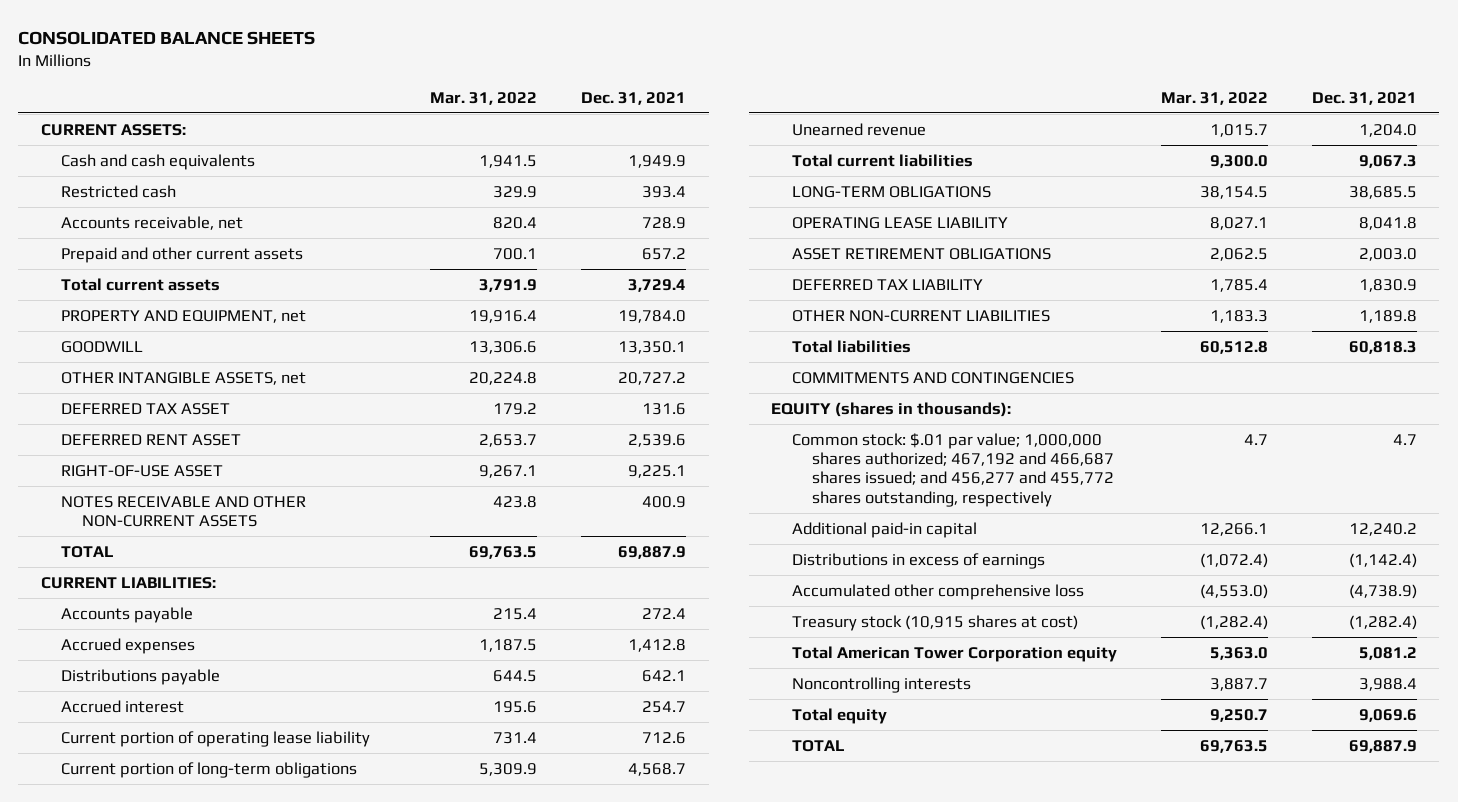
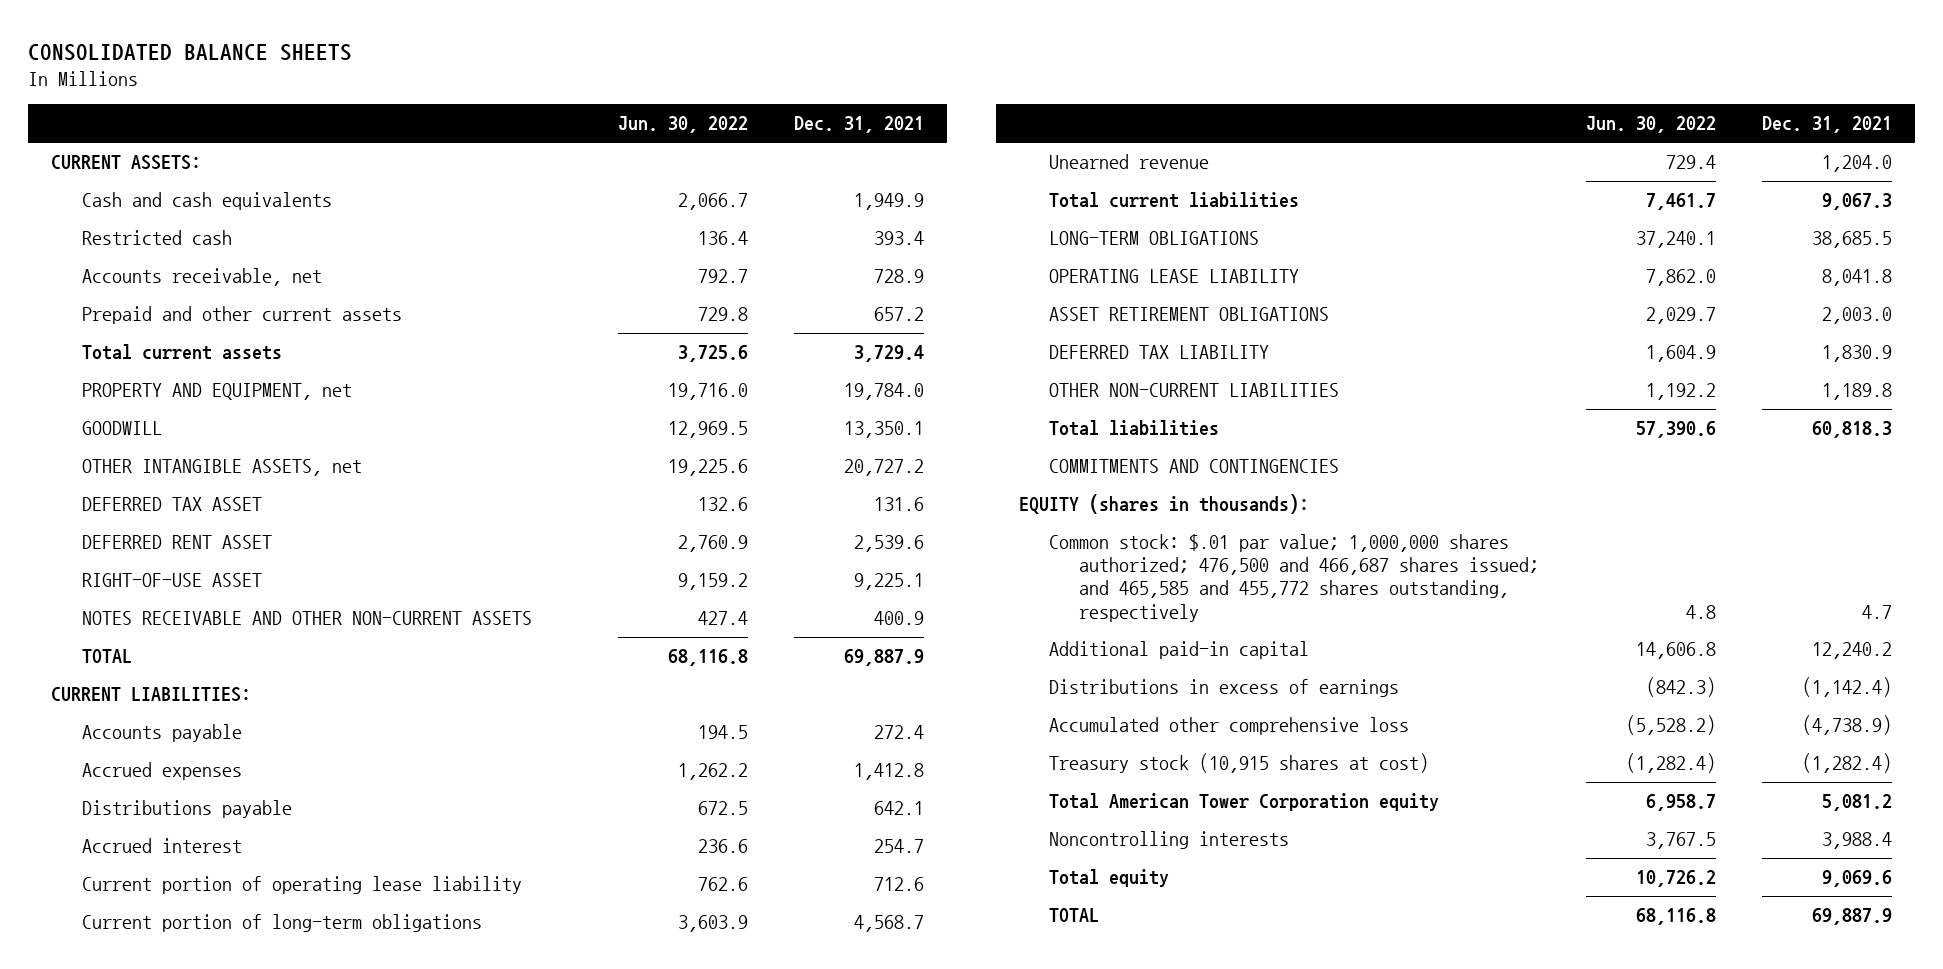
[430,91,538,105] Mar. 31, 2022 -> none
none -> [617,116,748,134] Jun. 30, 2022
[791,432,1115,507] Common stock: $.01 par value; 1,000,000 shares authorized; 467,192 and 466,687 shares issued; and 456,277 and 455,772 shares outstanding, respectively -> [1049,534,1540,622] Common stock: $.01 par value; 1,000,000 shares authorized; 476,500 and 466,687 shares issued; and 465,585 and 455,772 shares outstanding, respectively

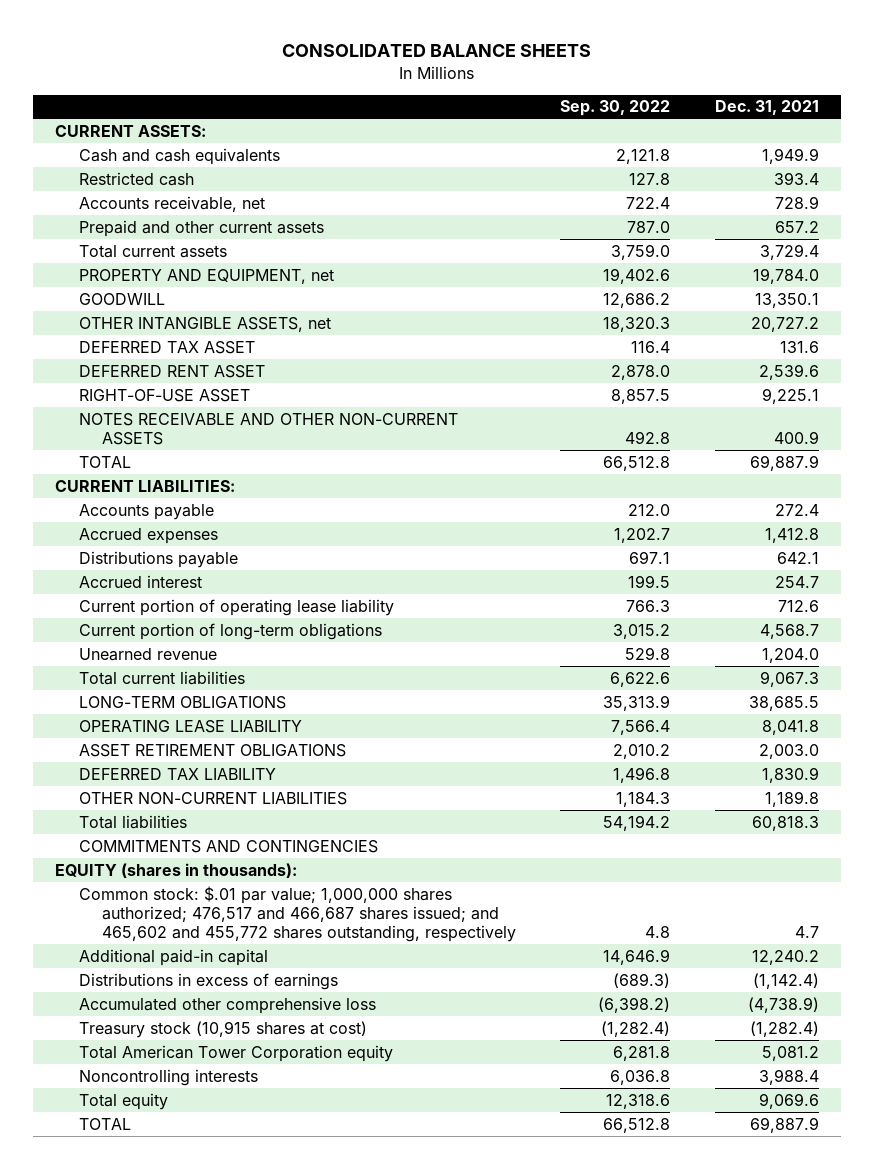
[617,116,748,134] Jun. 30, 2022 -> none
none -> [560,100,671,117] Sep. 30, 2022
[1049,534,1540,622] Common stock: $.01 par value; 1,000,000 shares authorized; 476,500 and 466,687 shares issued; and 465,585 and 455,772 shares outstanding, respectively -> [78,885,517,943] Common stock: $.01 par value; 1,000,000 shares authorized; 476,517 and 466,687 shares issued; and 465,602 and 455,772 shares outstanding, respectively

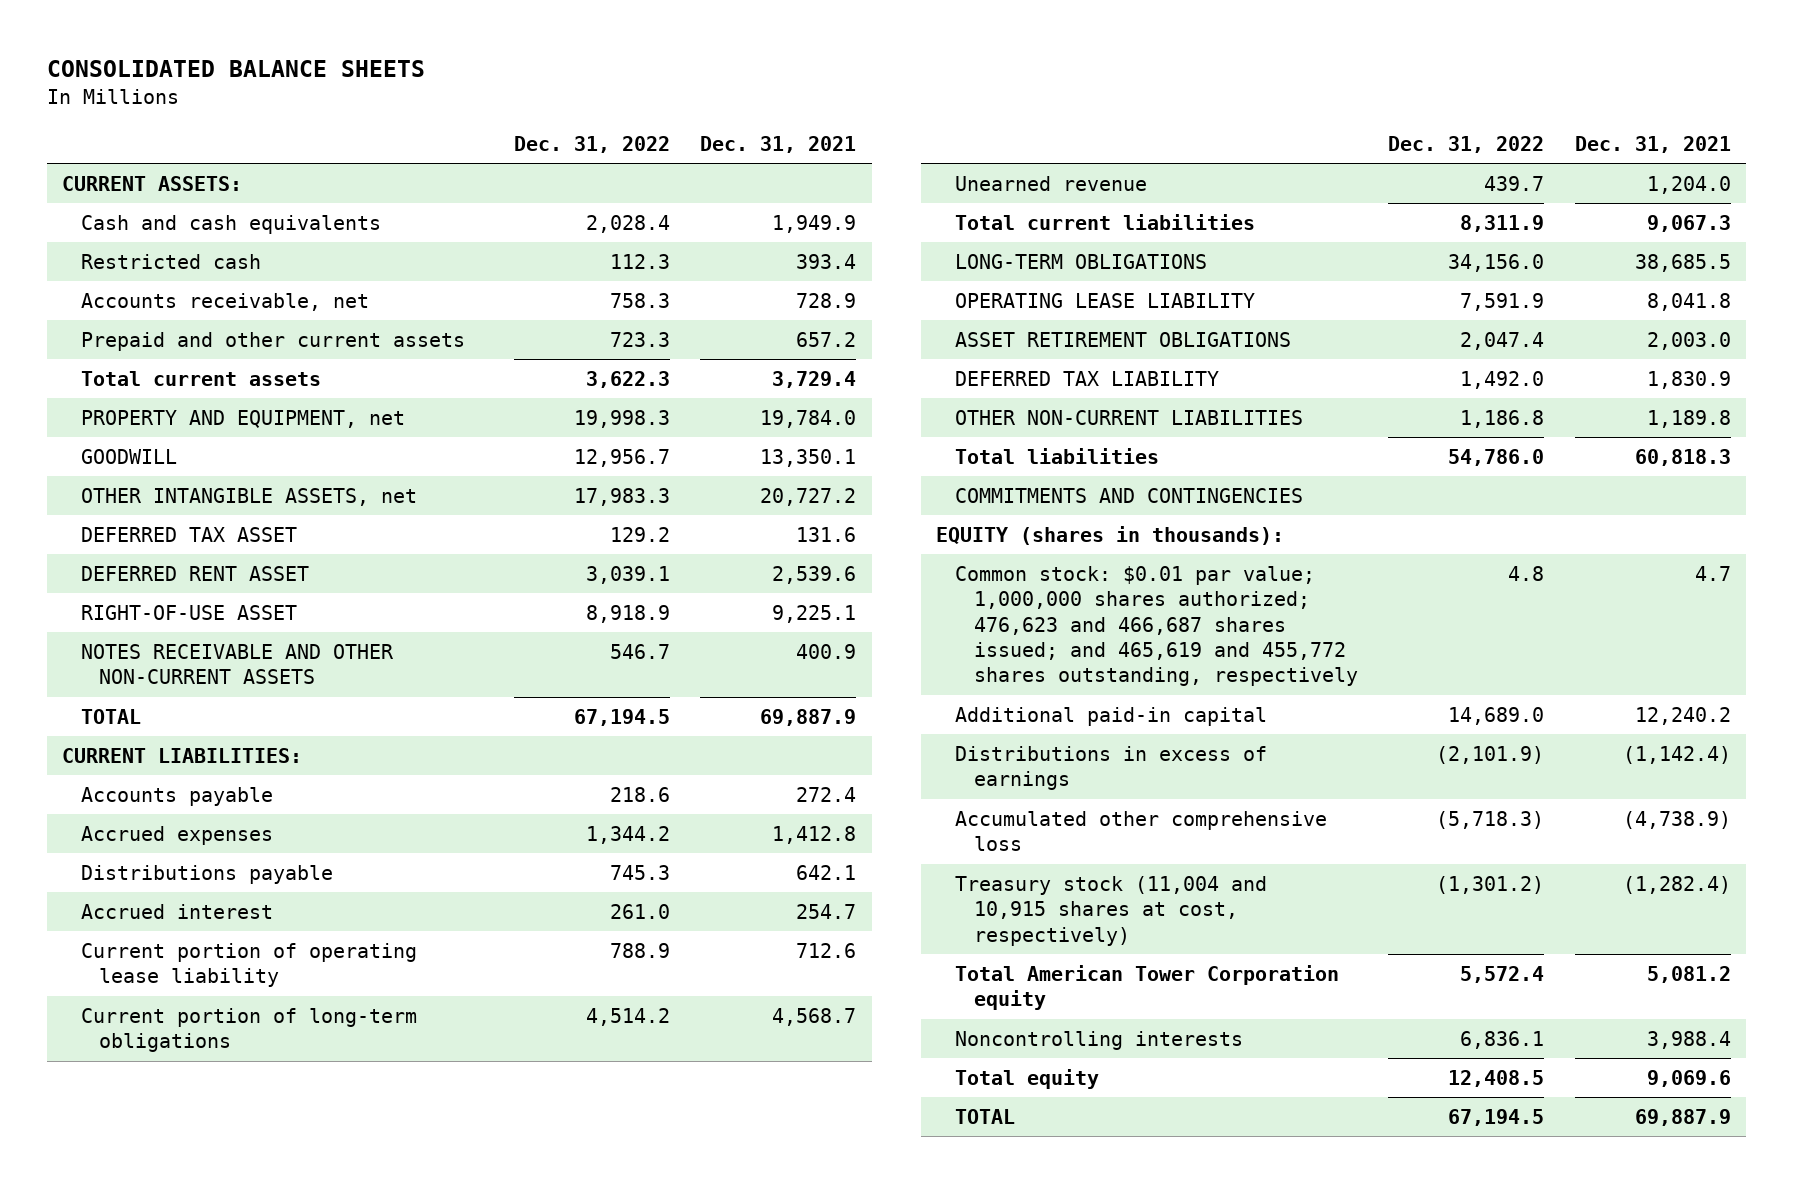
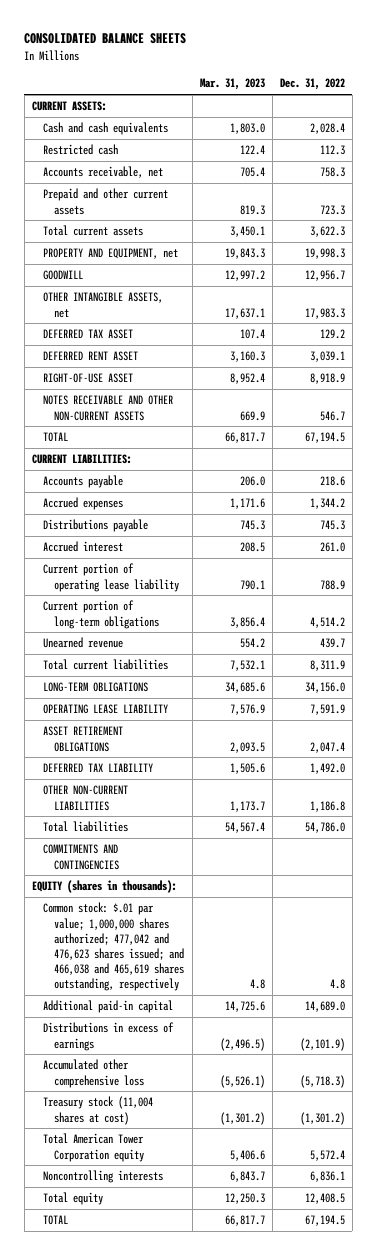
[700,136,857,154] Dec. 31, 2021 -> none
none -> [199,78,265,91] Mar. 31, 2023
[954,565,1358,687] Common stock: $0.01 par value; 1,000,000 shares authorized; 476,623 and 466,687 shares issued; and 465,619 and 455,772 shares outstanding, respectively -> [43,902,185,991] Common stock: $.01 par value; 1,000,000 shares authorized; 477,042 and 476,623 shares issued; and 466,038 and 465,619 shares outstanding, respectively
[954,875,1267,946] Treasury stock (11,004 and 10,915 shares at cost, respectively) -> [43,1096,154,1125] Treasury stock (11,004 shares at cost)

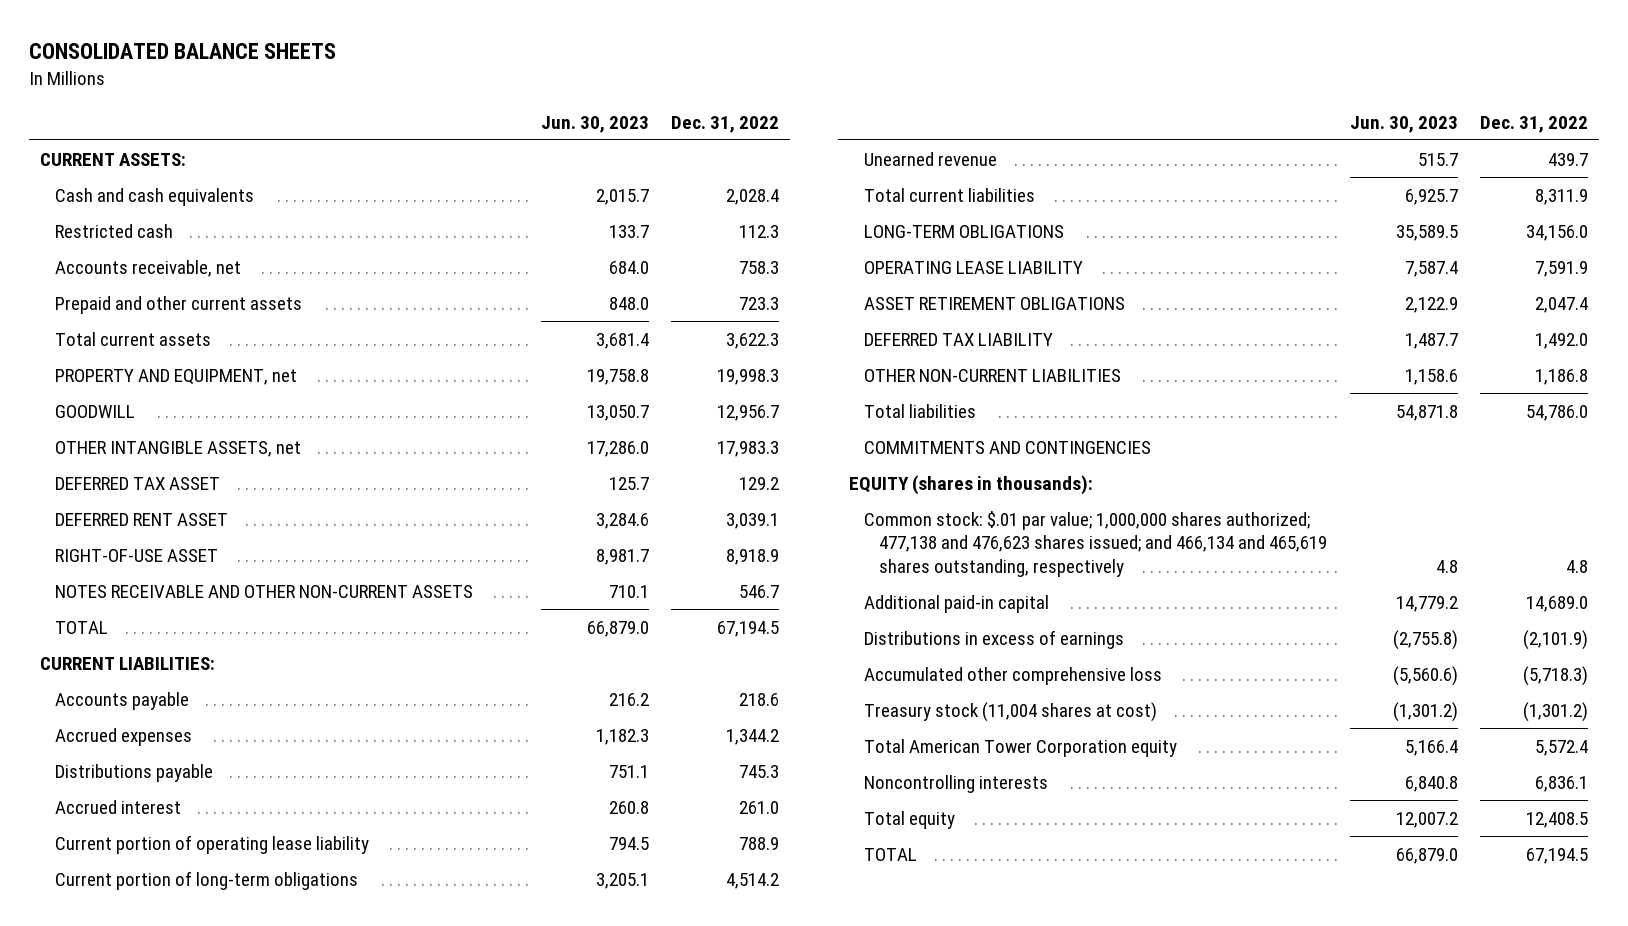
[199,78,265,91] Mar. 31, 2023 -> none
none -> [540,115,649,133] Jun. 30, 2023
[43,902,185,991] Common stock: $.01 par value; 1,000,000 shares authorized; 477,042 and 476,623 shares issued; and 466,038 and 465,619 shares outstanding, respectively -> [864,510,1328,577] Common stock: $.01 par value; 1,000,000 shares authorized; 477,138 and 476,623 shares issued; and 466,134 and 465,619 shares outstanding, respectively

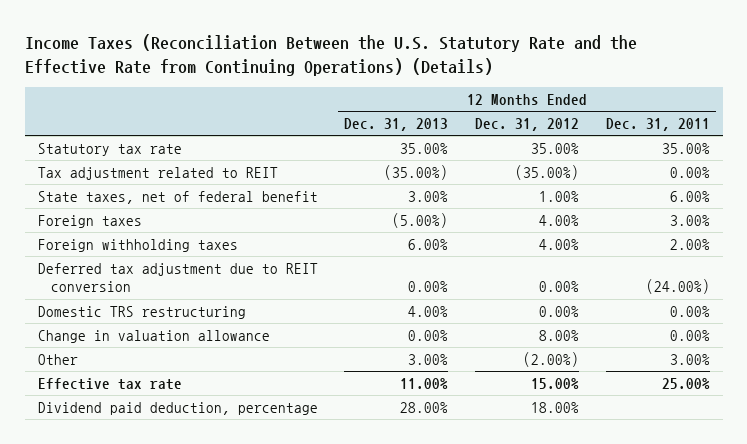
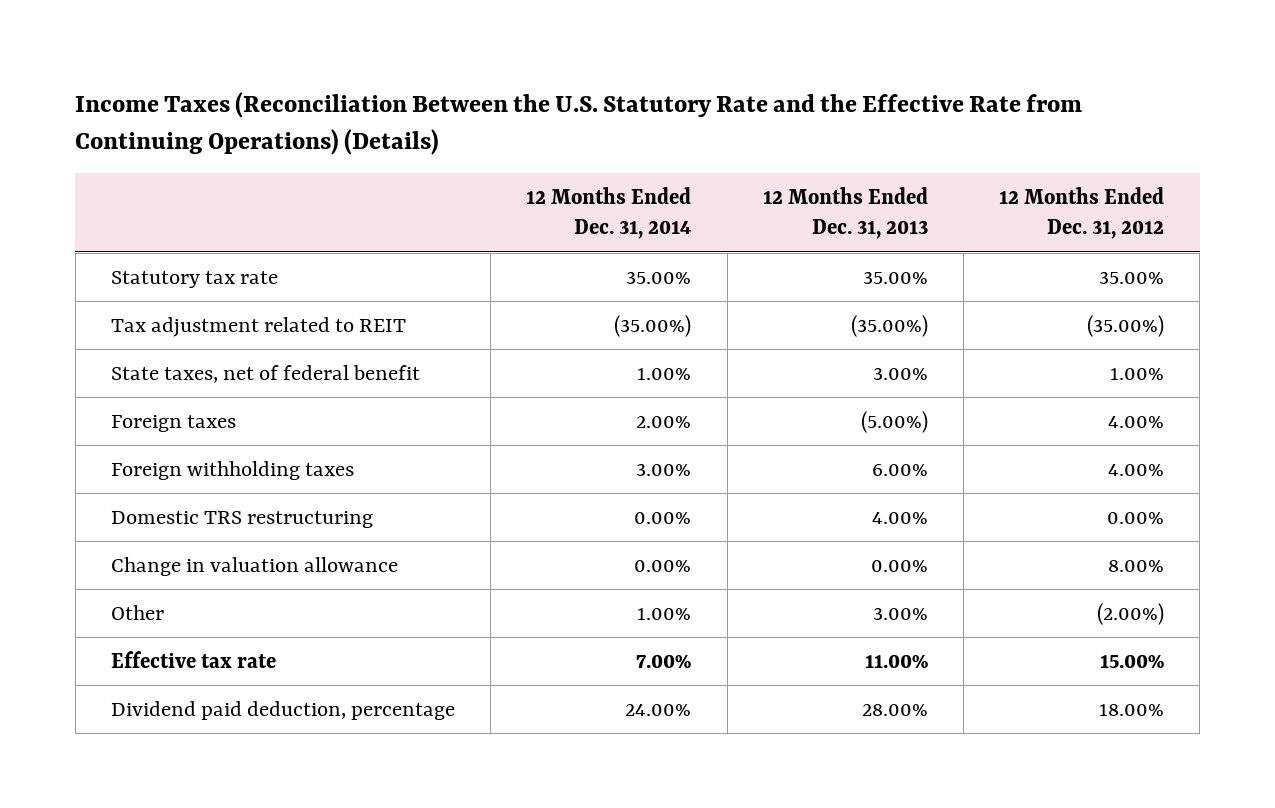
[605,117,710,131] Dec. 31, 2011 -> none
none -> [526,187,692,240] 12 Months Ended Dec. 31, 2014
[37,262,318,293] Deferred tax adjustment due to REIT conversion -> none

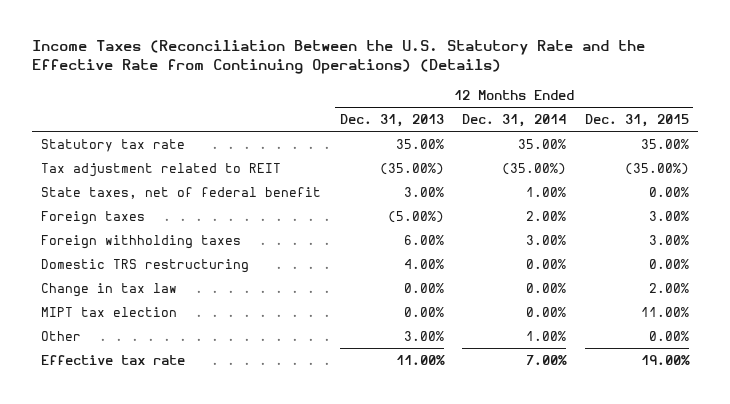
[999,187,1165,240] 12 Months Ended Dec. 31, 2012 -> none
none -> [584,113,689,127] Dec. 31, 2015
[111,556,399,576] Change in valuation allowance -> [41,282,178,297] Change in tax law
none -> [41,306,178,317] MIPT tax election
[111,700,456,720] Dividend paid deduction, percentage -> none

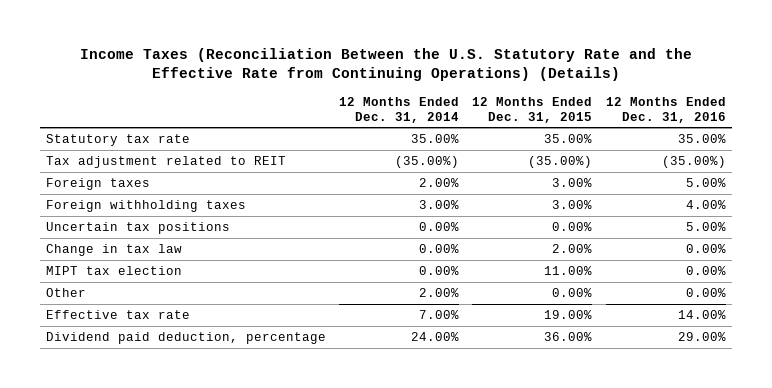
[339,113,444,127] Dec. 31, 2013 -> none
none -> [605,97,726,123] 12 Months Ended Dec. 31, 2016
[41,186,322,199] State taxes, net of federal benefit -> none
[41,258,250,273] Domestic TRS restructuring -> none
none -> [46,222,231,235] Uncertain tax positions
[526,330,567,341] 1.00% -> [419,288,460,298] 2.00%
none -> [46,332,327,345] Dividend paid deduction, percentage

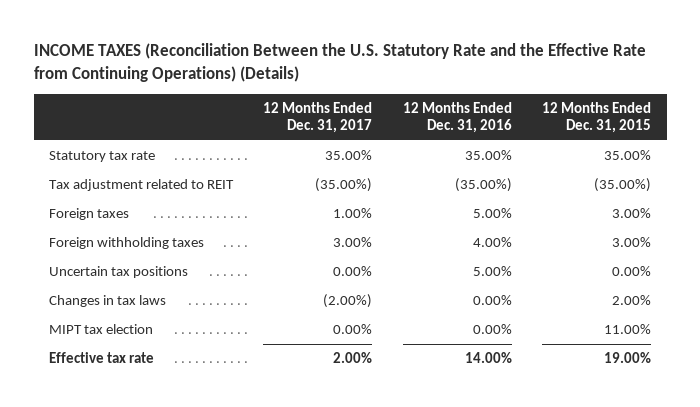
[79,47,692,82] Income Taxes (Reconciliation Between the U.S. Statutory Rate and the Effective Rate from Continuing Operations) (Details) -> [33,43,646,83] INCOME TAXES (Reconciliation Between the U.S. Statutory Rate and the Effective Rate from Continuing Operations) (Details)
[339,97,460,123] 12 Months Ended Dec. 31, 2014 -> none
none -> [263,101,373,134] 12 Months Ended Dec. 31, 2017
[46,244,183,257] Change in tax law -> [49,295,167,308] Changes in tax laws
[46,288,87,298] Other -> none
[46,332,327,345] Dividend paid deduction, percentage -> none

